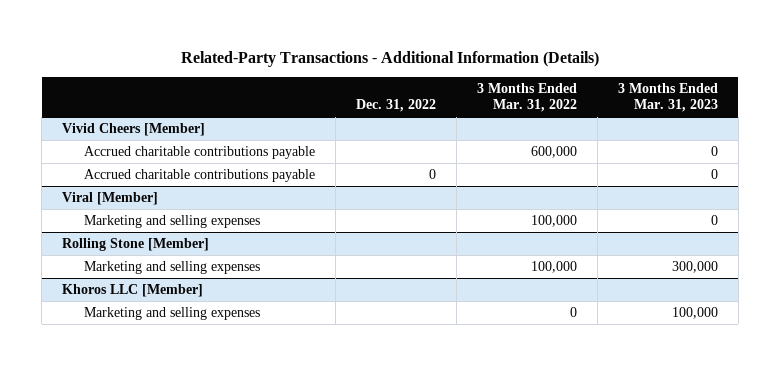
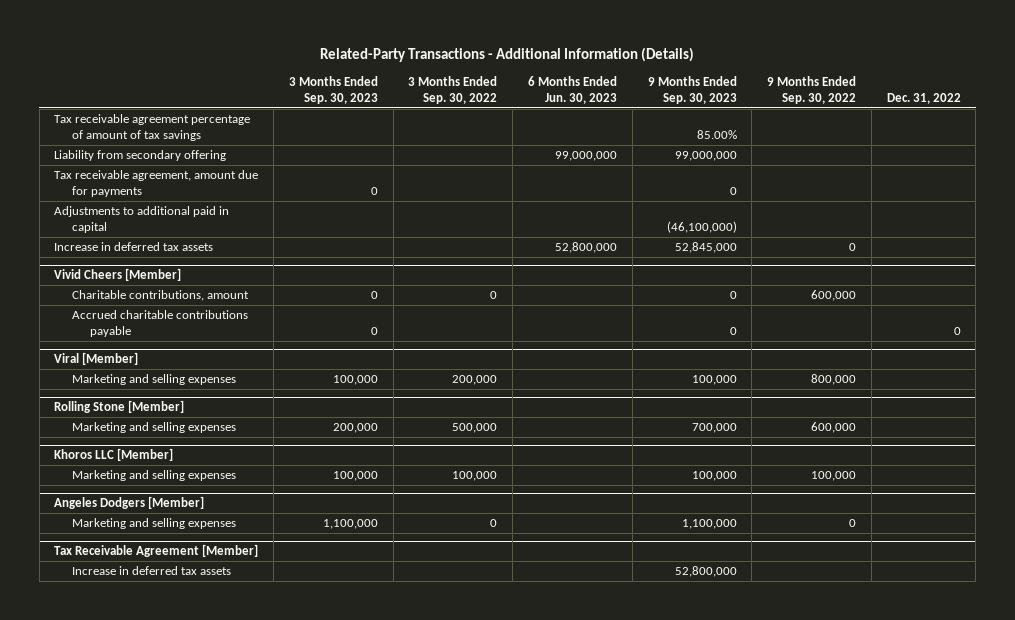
[476,83,577,113] 3 Months Ended Mar. 31, 2022 -> none
[617,83,718,113] 3 Months Ended Mar. 31, 2023 -> none
none -> [288,75,378,104] 3 Months Ended Sep. 30, 2023
none -> [408,75,498,104] 3 Months Ended Sep. 30, 2022
none -> [527,75,617,104] 6 Months Ended Jun. 30, 2023
none -> [647,75,737,104] 9 Months Ended Sep. 30, 2023
none -> [767,75,857,104] 9 Months Ended Sep. 30, 2022
none -> [54,114,251,142] Tax receivable agreement percentage of amount of tax savings
none -> [54,150,227,162] Liability from secondary offering
none -> [54,170,259,198] Tax receivable agreement, amount due for payments
none -> [54,206,230,234] Adjustments to additional paid in capital
none -> [54,242,214,252] Increase in deferred tax assets
[83,145,315,159] Accrued charitable contributions payable -> [72,290,250,302] Charitable contributions, amount
none -> [54,496,205,510] Angeles Dodgers [Member]
none -> [72,518,237,530] Marketing and selling expenses
none -> [54,544,259,558] Tax Receivable Agreement [Member]
none -> [72,566,232,576] Increase in deferred tax assets

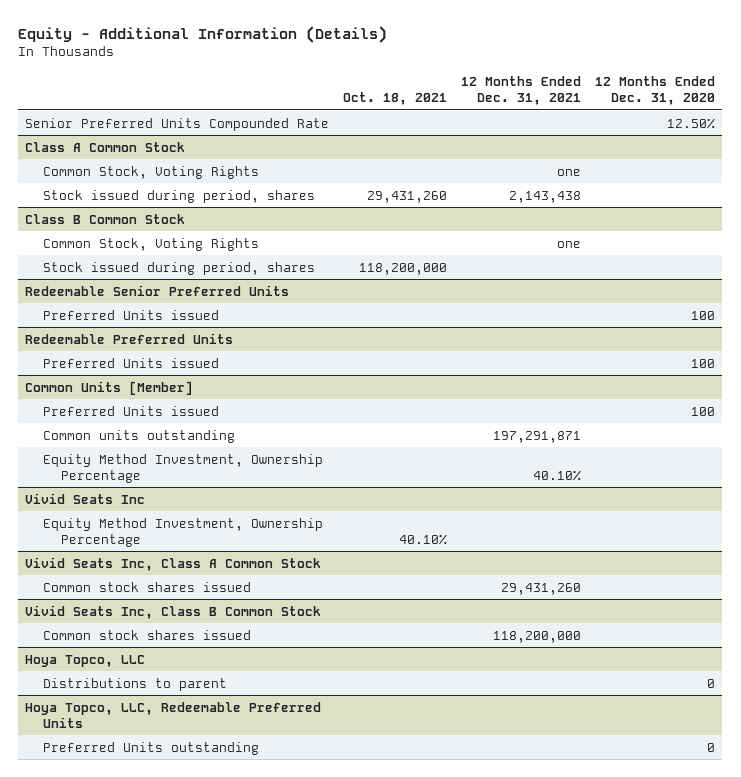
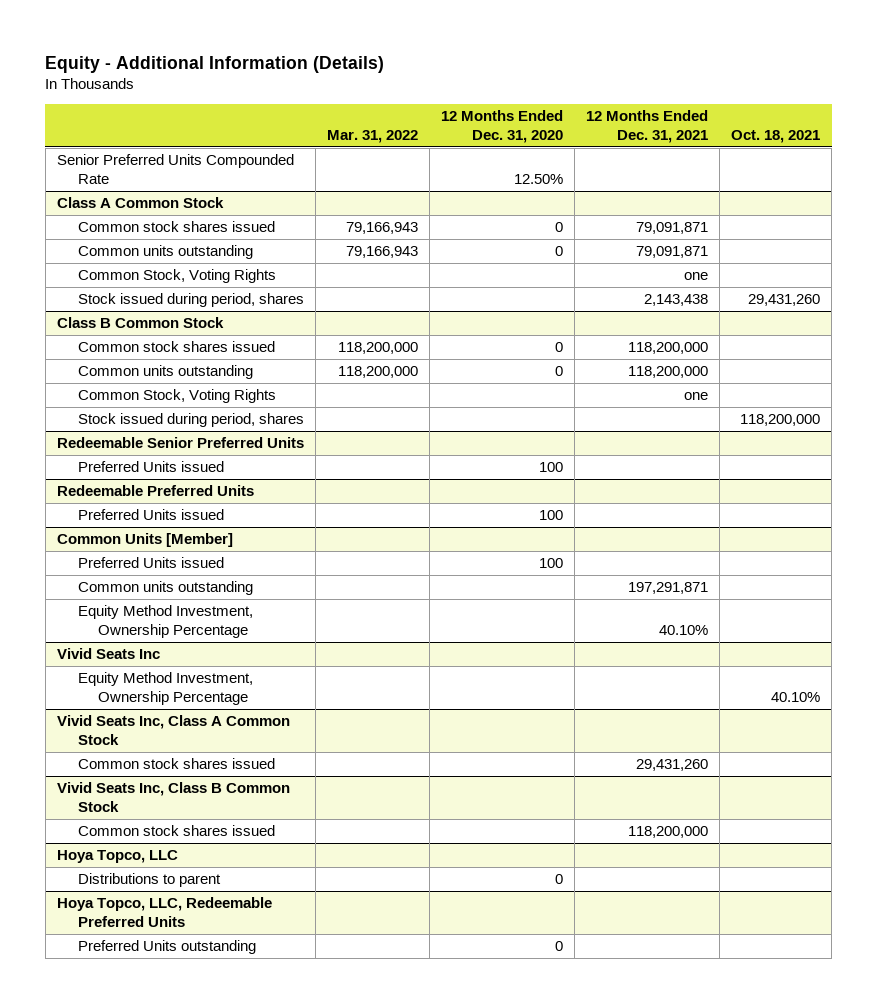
none -> [326,130,418,144] Mar. 31, 2022
none -> [77,221,275,233] Common stock shares issued
none -> [77,245,253,260] Common units outstanding
none -> [77,341,275,353] Common stock shares issued
none -> [77,365,253,380] Common units outstanding

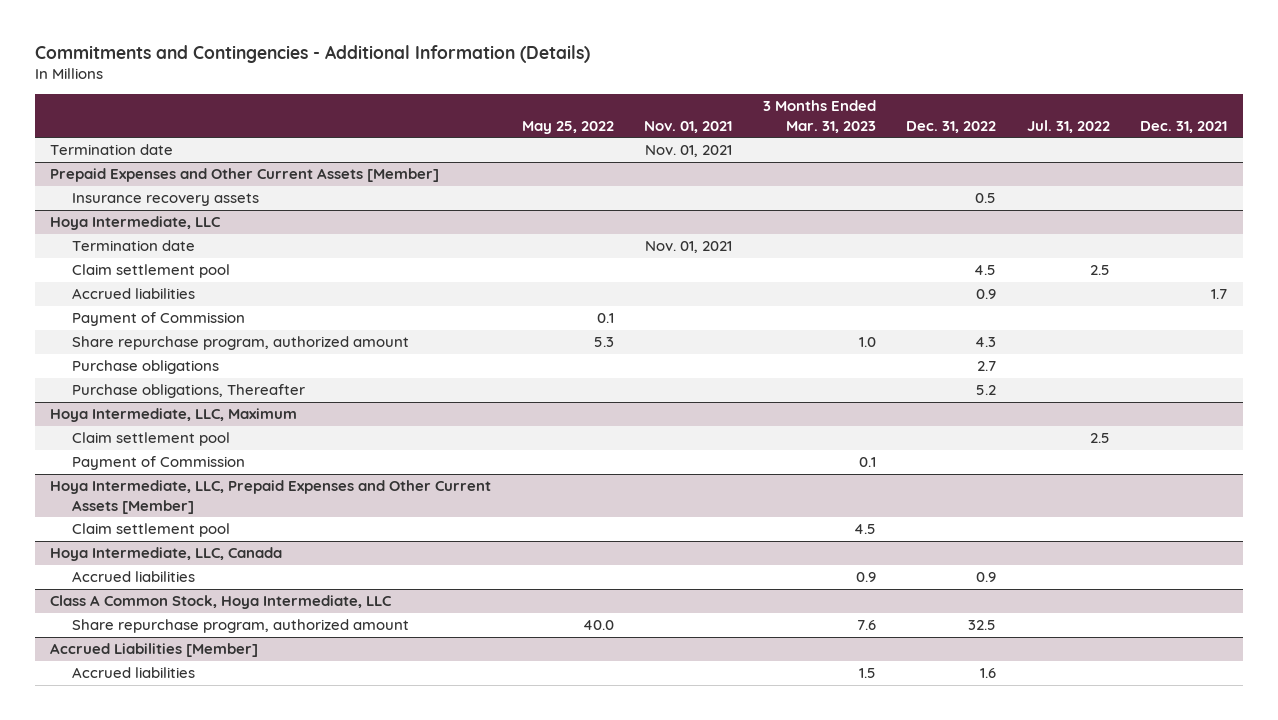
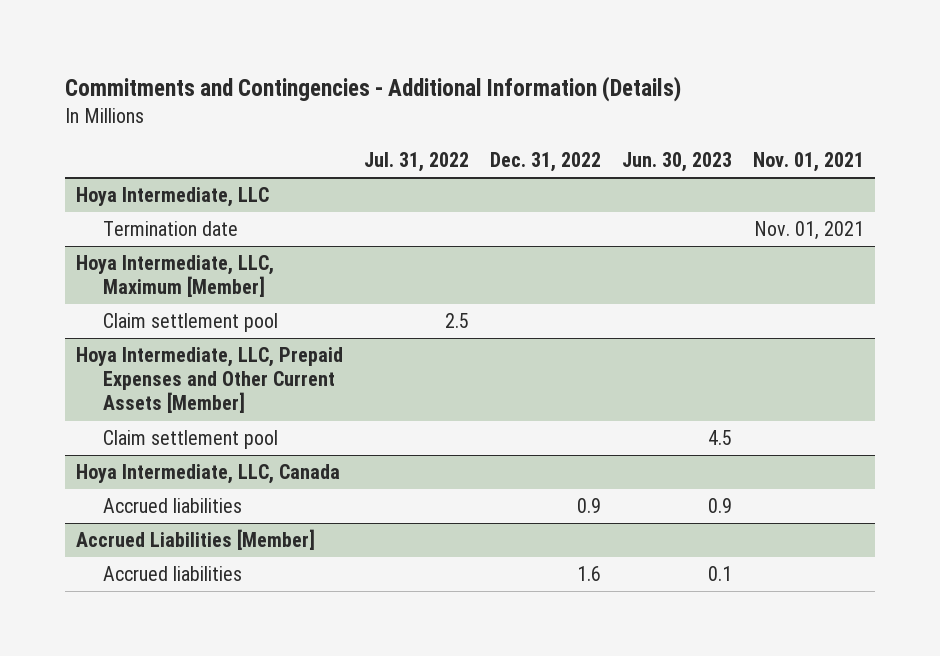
[521,120,614,134] May 25, 2022 -> none
[762,100,876,133] 3 Months Ended Mar. 31, 2023 -> none
[1140,120,1228,133] Dec. 31, 2021 -> none
none -> [621,152,732,173] Jun. 30, 2023
[50,144,174,156] Termination date -> none
[50,168,440,183] Prepaid Expenses and Other Current Assets [Member] -> none
[71,193,259,207] Insurance recovery assets -> none
[71,264,230,279] Claim settlement pool -> none
[71,288,195,300] Accrued liabilities -> none
[71,312,245,327] Payment of Commission -> none
[71,336,409,351] Share repurchase program, authorized amount -> none
[71,360,219,375] Purchase obligations -> none
[71,384,305,399] Purchase obligations, Thereafter -> none
[50,408,298,423] Hoya Intermediate, LLC, Maximum -> [75,255,274,298] Hoya Intermediate, LLC, Maximum [Member]
[71,456,245,471] Payment of Commission -> none
[50,595,392,610] Class A Common Stock, Hoya Intermediate, LLC -> none
[71,619,409,634] Share repurchase program, authorized amount -> none

